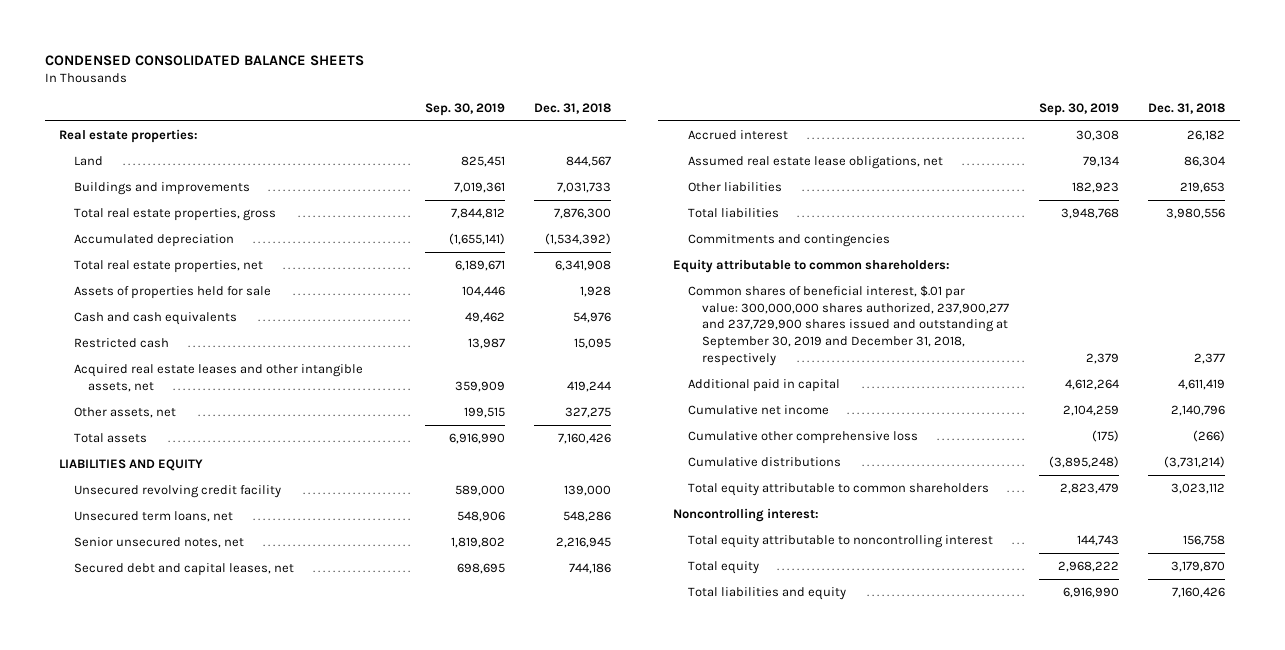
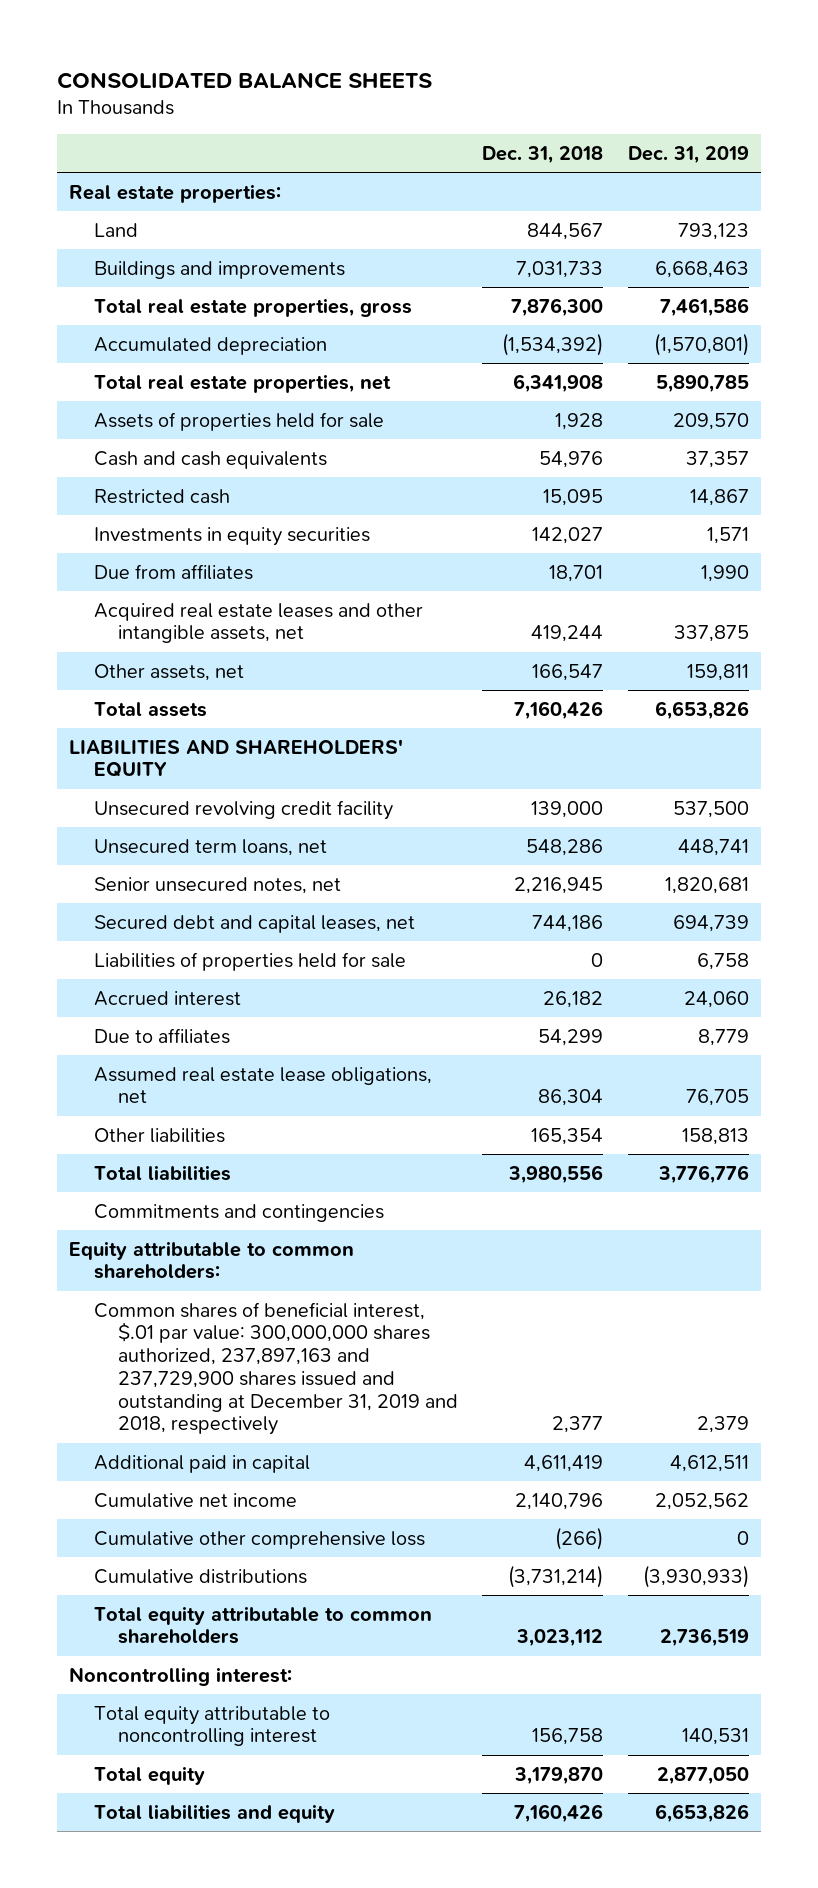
[44,54,364,66] CONDENSED CONSOLIDATED BALANCE SHEETS -> [57,71,433,89] CONSOLIDATED BALANCE SHEETS
[424,102,505,116] Sep. 30, 2019 -> none
none -> [627,145,749,164] Dec. 31, 2019
none -> [93,526,370,546] Investments in equity securities
none -> [93,563,253,580] Due from affiliates
[565,407,612,419] 327,275 -> [532,663,604,681] 166,547
[59,459,204,472] LIABILITIES AND EQUITY -> [69,738,404,778] LIABILITIES AND SHAREHOLDERS' EQUITY
none -> [93,951,406,971] Liabilities of properties held for sale
none -> [93,1027,230,1044] Due to affiliates
[1180,182,1226,194] 219,653 -> [531,1127,604,1145] 165,354
[687,285,1010,366] Common shares of beneficial interest, $.01 par value: 300,000,000 shares authorized, 237,900,277 and 237,729,900 shares issued and outstanding at September 30, 2019 and December 31, 2018, respectively -> [93,1301,459,1436] Common shares of beneficial interest, $.01 par value: 300,000,000 shares authorized, 237,897,163 and 237,729,900 shares issued and outstanding at December 31, 2019 and 2018, respectively

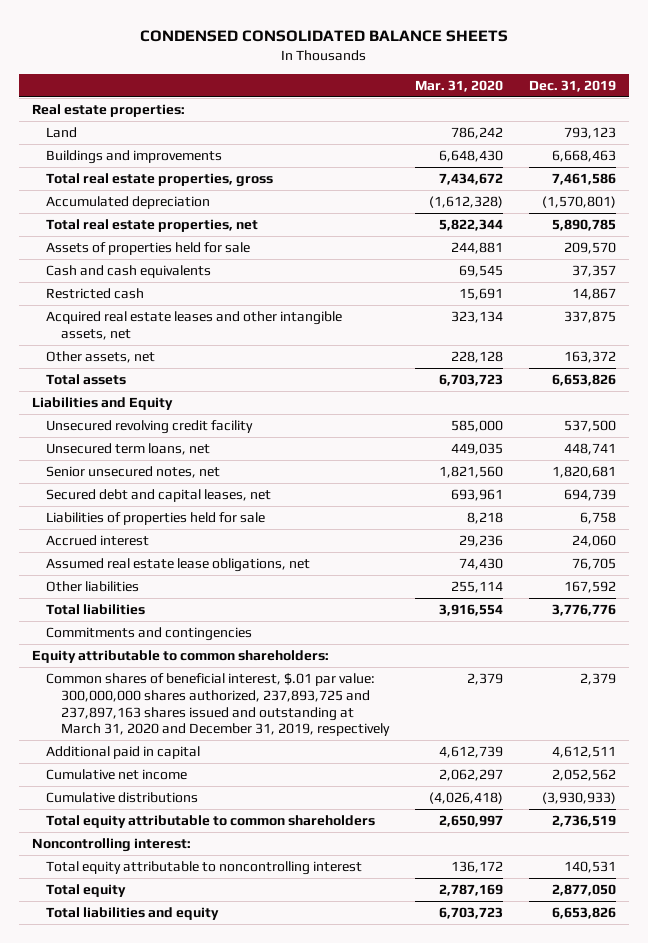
[57,71,433,89] CONSOLIDATED BALANCE SHEETS -> [139,29,508,42] CONDENSED CONSOLIDATED BALANCE SHEETS
[482,145,604,164] Dec. 31, 2018 -> none
none -> [414,79,503,92] Mar. 31, 2020
[93,526,370,546] Investments in equity securities -> none
[93,563,253,580] Due from affiliates -> none
[686,663,749,681] 159,811 -> [563,351,616,364] 163,372
[69,738,404,778] LIABILITIES AND SHAREHOLDERS' EQUITY -> [31,397,173,411] Liabilities and Equity
[93,1027,230,1044] Due to affiliates -> none
[681,1127,749,1145] 158,813 -> [563,581,616,594] 167,592
[93,1301,459,1436] Common shares of beneficial interest, $.01 par value: 300,000,000 shares authorized, 237,897,163 and 237,729,900 shares issued and outstanding at December 31, 2019 and 2018, respectively -> [46,673,390,737] Common shares of beneficial interest, $.01 par value: 300,000,000 shares authorized, 237,893,725 and 237,897,163 shares issued and outstanding at March 31, 2020 and December 31, 2019, respectively
[93,1530,425,1549] Cumulative other comprehensive loss -> none

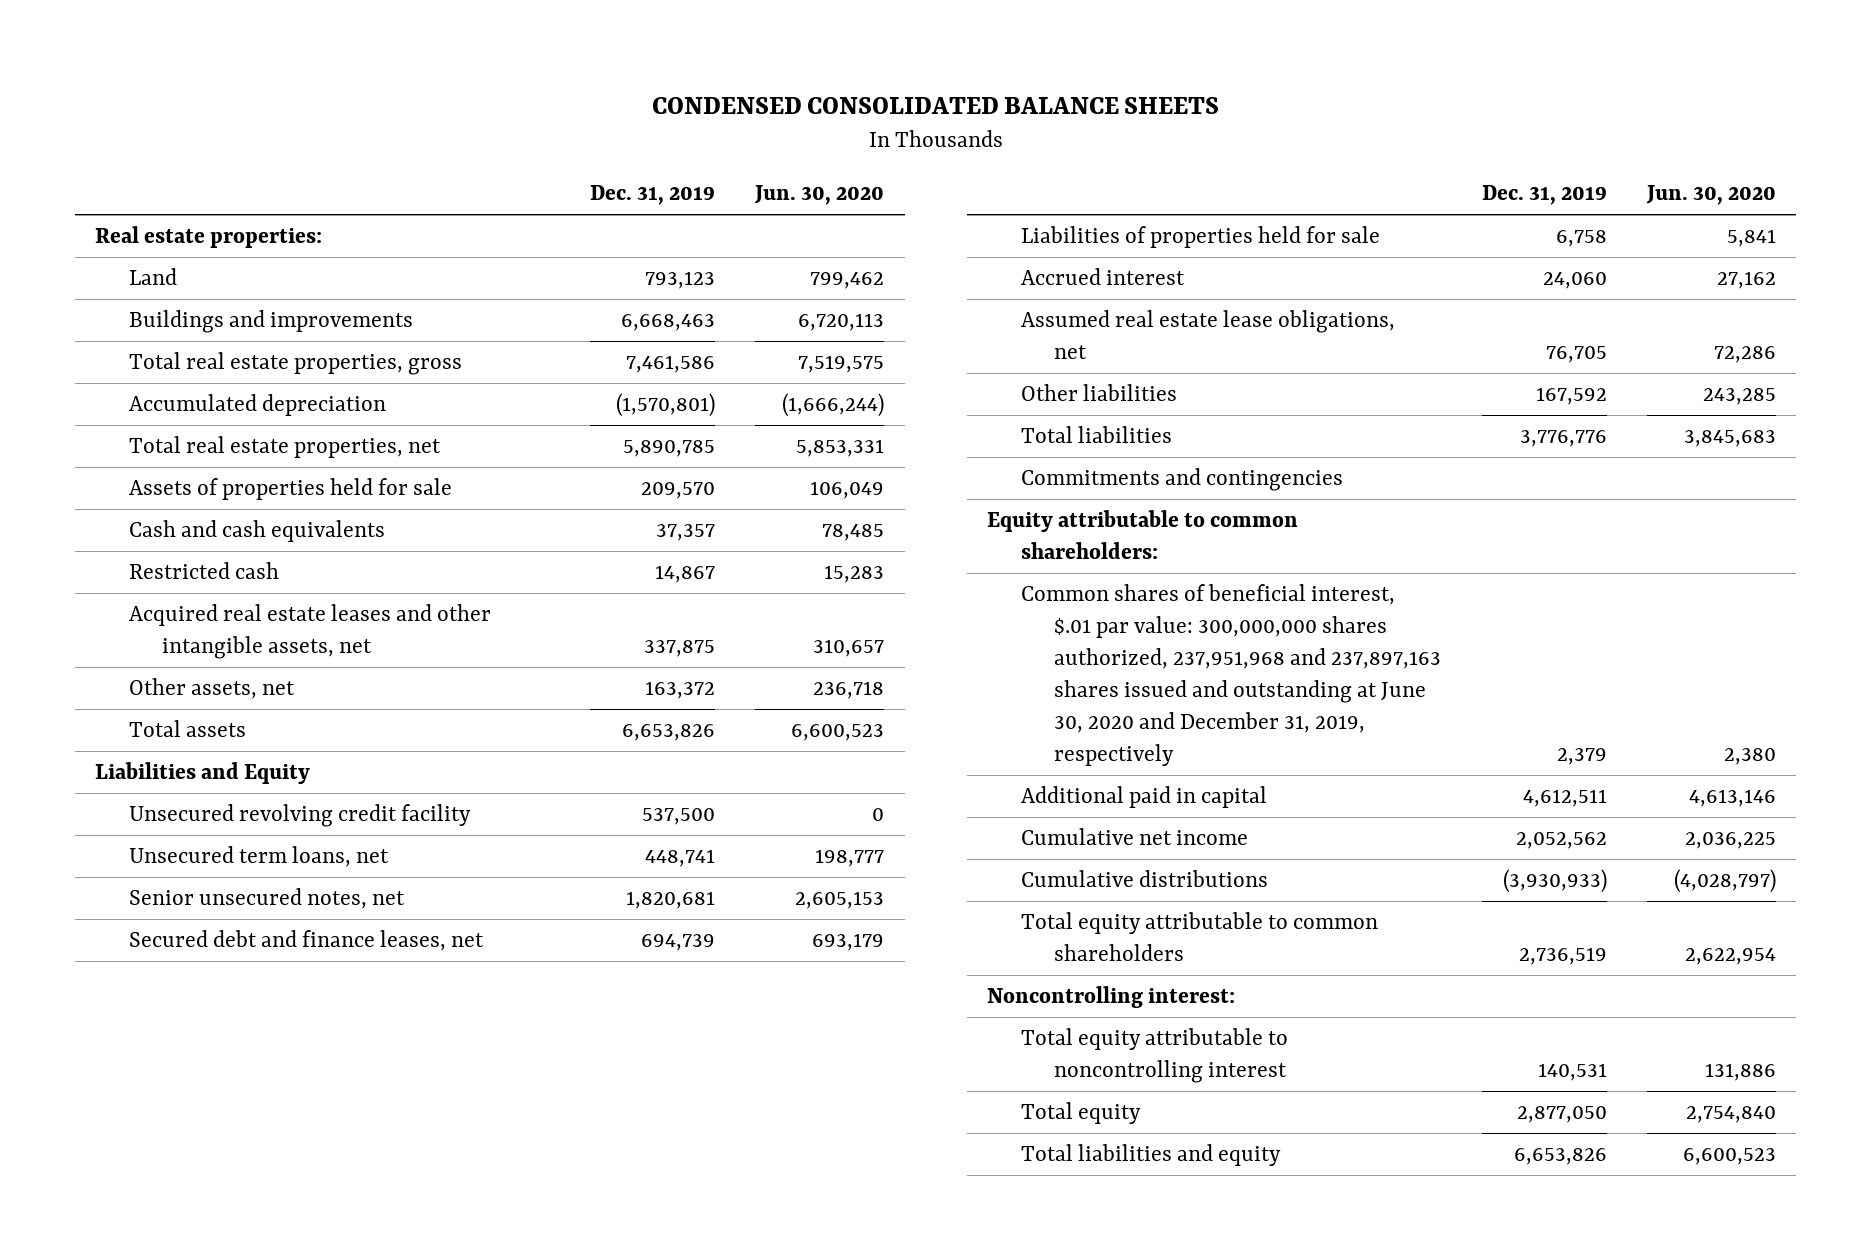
[414,79,503,92] Mar. 31, 2020 -> none
none -> [754,185,885,206] Jun. 30, 2020
[46,489,272,503] Secured debt and capital leases, net -> [128,930,484,952] Secured debt and finance leases, net
[46,673,390,737] Common shares of beneficial interest, $.01 par value: 300,000,000 shares authorized, 237,893,725 and 237,897,163 shares issued and outstanding at March 31, 2020 and December 31, 2019, respectively -> [1020,584,1442,766] Common shares of beneficial interest, $.01 par value: 300,000,000 shares authorized, 237,951,968 and 237,897,163 shares issued and outstanding at June 30, 2020 and December 31, 2019, respectively

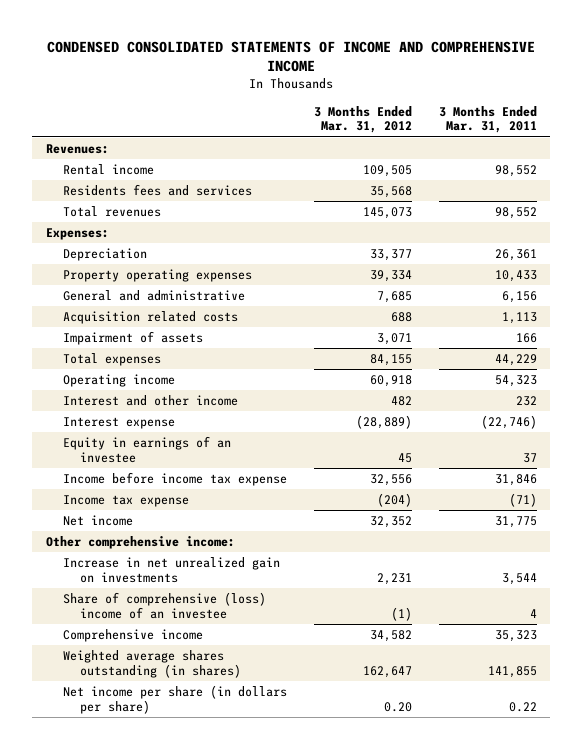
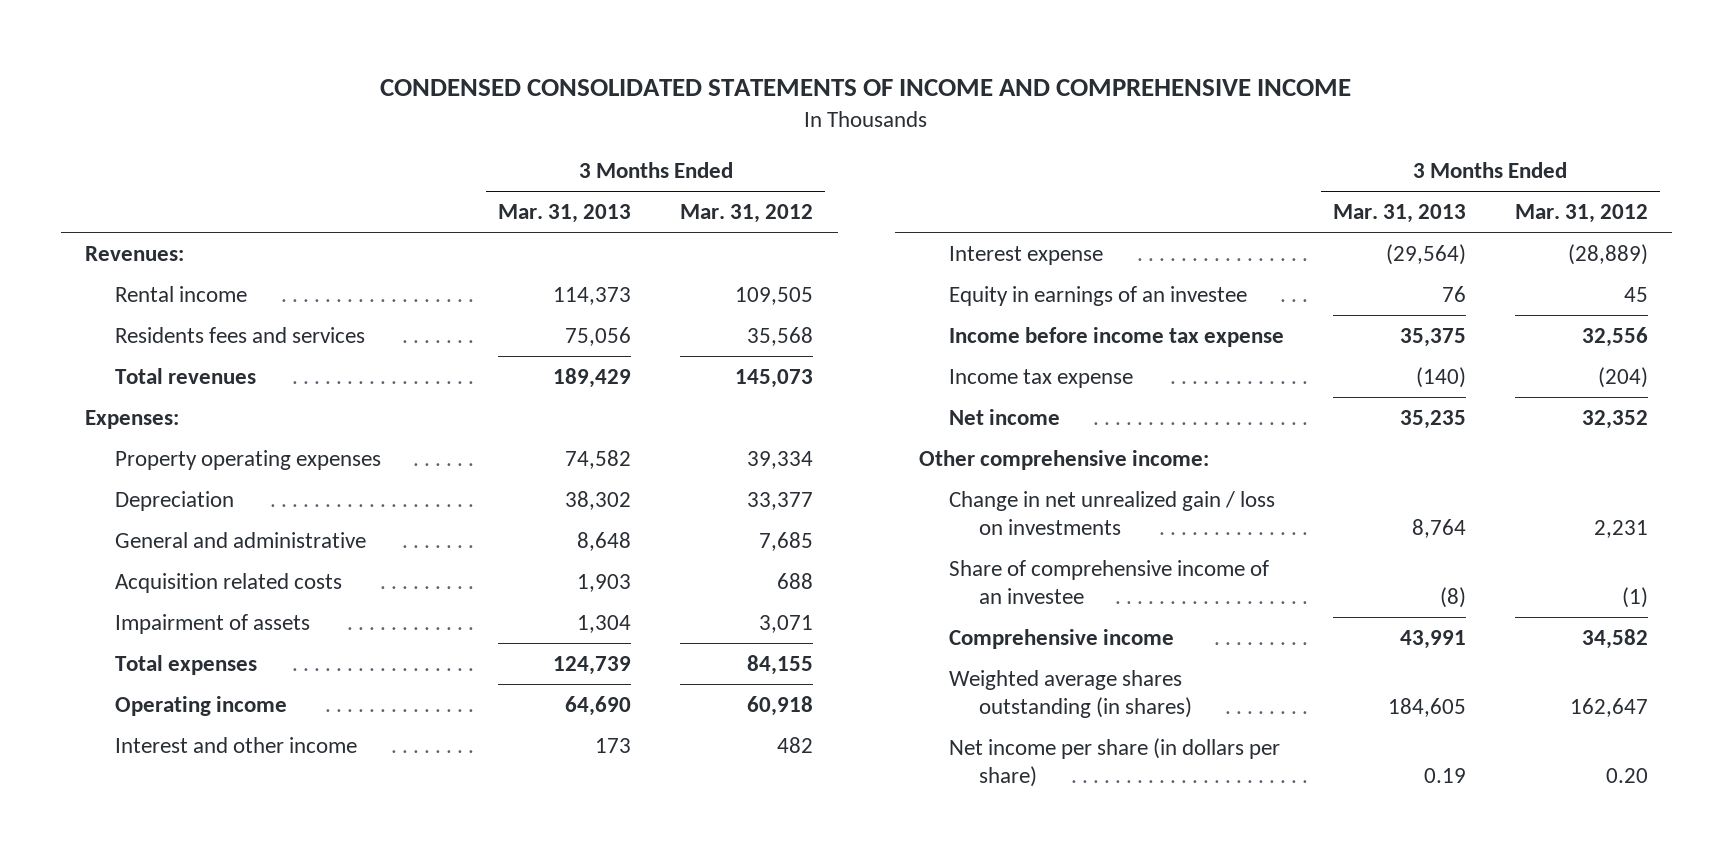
[438,105,537,134] 3 Months Ended Mar. 31, 2011 -> none
none -> [498,204,632,224] Mar. 31, 2013
[62,247,147,261] Depreciation -> [114,490,234,511] Depreciation
[62,556,280,583] Increase in net unrealized gain on investments -> [949,490,1276,536] Change in net unrealized gain / loss on investments
[62,591,266,619] Share of comprehensive (loss) income of an investee -> [949,559,1270,605] Share of comprehensive income of an investee

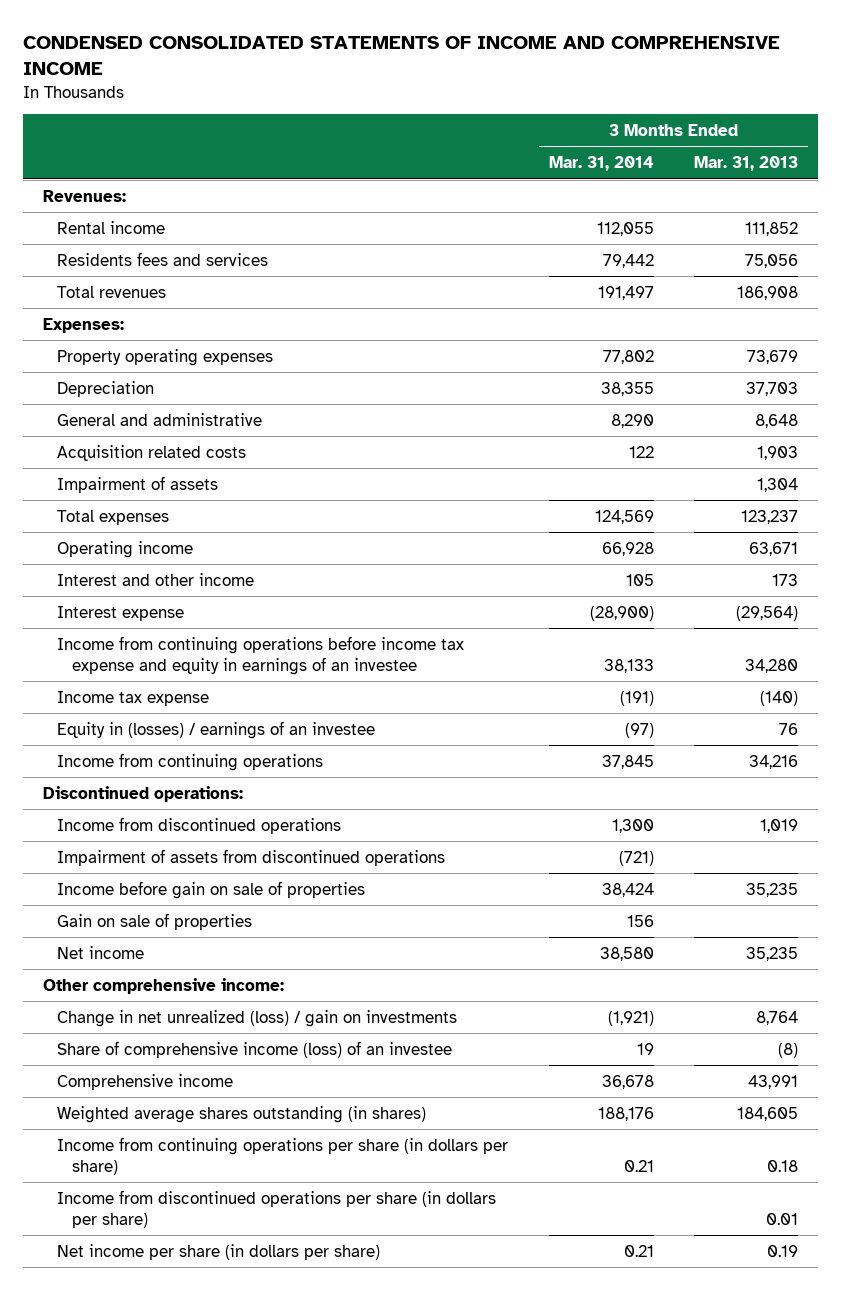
[680,204,814,224] Mar. 31, 2012 -> none
none -> [548,156,654,172] Mar. 31, 2014
[553,286,632,305] 114,373 -> [745,221,799,236] 111,852
[553,367,632,388] 189,429 -> [737,285,799,300] 186,908
[565,449,632,469] 74,582 -> [747,349,799,364] 73,679
[565,490,632,510] 38,302 -> [746,381,799,396] 37,703
[553,655,632,675] 124,739 -> [741,509,799,524] 123,237
[565,695,632,716] 64,690 -> [749,541,799,556] 63,671
[949,285,1248,306] Equity in earnings of an investee -> none
[949,326,1285,347] Income before income tax expense -> none
none -> [57,635,465,675] Income from continuing operations before income tax expense and equity in earnings of an investee
none -> [57,720,376,739] Equity in (losses) / earnings of an investee
none -> [57,752,324,771] Income from continuing operations
none -> [43,785,244,802] Discontinued operations:
none -> [57,816,342,834] Income from discontinued operations
none -> [57,848,446,866] Impairment of assets from discontinued operations
none -> [57,880,366,899] Income before gain on sale of properties
none -> [57,912,253,930] Gain on sale of properties
[949,490,1276,536] Change in net unrealized gain / loss on investments -> [57,1009,458,1027] Change in net unrealized (loss) / gain on investments
[949,559,1270,605] Share of comprehensive income of an investee -> [57,1040,453,1058] Share of comprehensive income (loss) of an investee
none -> [57,1136,509,1175] Income from continuing operations per share (in dollars per share)
none -> [57,1189,497,1228] Income from discontinued operations per share (in dollars per share)

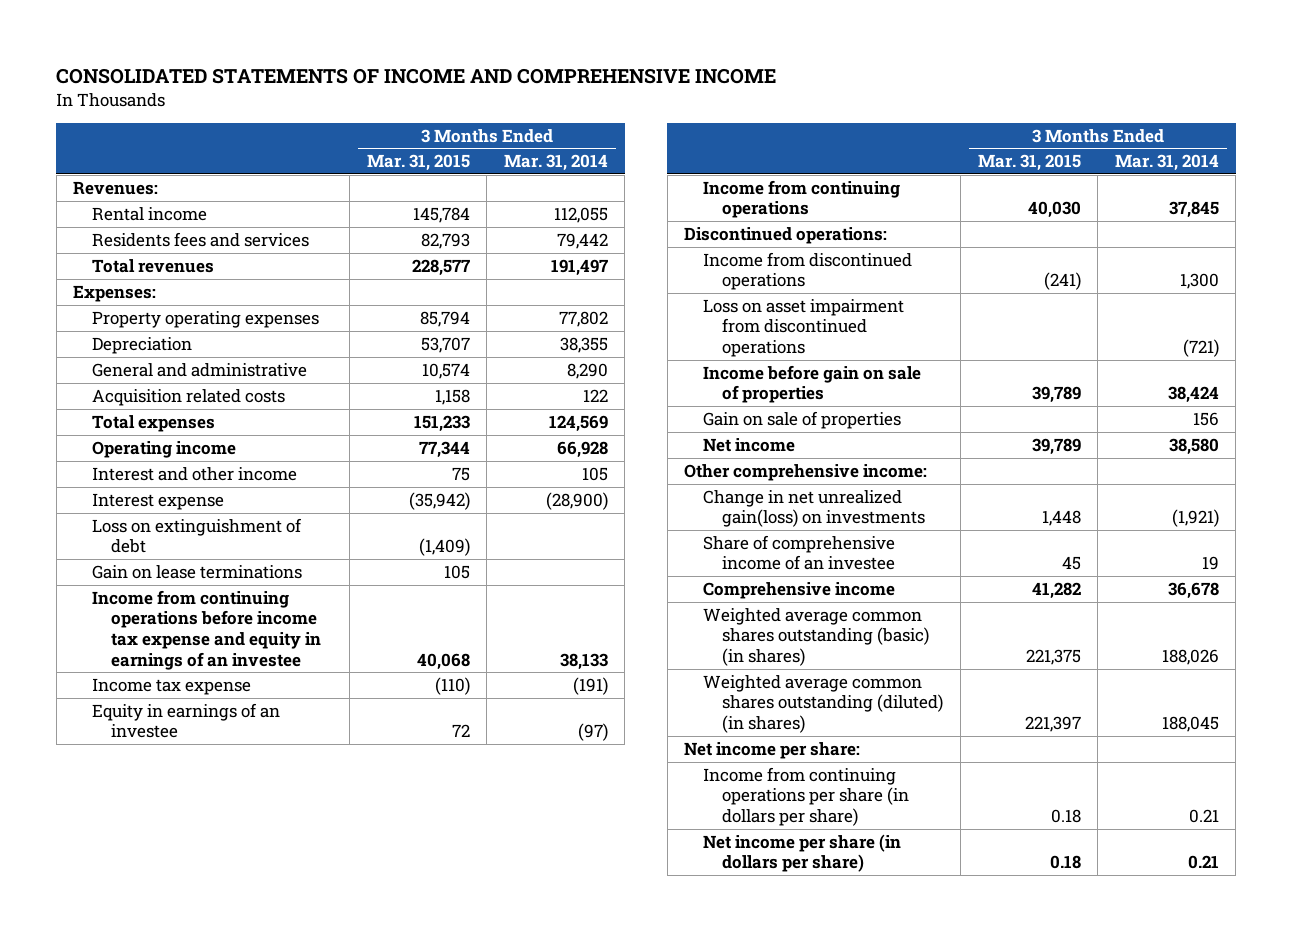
[22,36,780,76] CONDENSED CONSOLIDATED STATEMENTS OF INCOME AND COMPREHENSIVE INCOME -> [56,67,777,84] CONSOLIDATED STATEMENTS OF INCOME AND COMPREHENSIVE INCOME
[694,156,799,172] Mar. 31, 2013 -> none
none -> [366,154,470,172] Mar. 31, 2015
[57,475,219,493] Impairment of assets -> none
none -> [92,517,303,554] Loss on extinguishment of debt
none -> [92,564,303,579] Gain on lease terminations
[57,720,376,739] Equity in (losses) / earnings of an investee -> [92,702,281,739] Equity in earnings of an investee
[57,848,446,866] Impairment of assets from discontinued operations -> [703,298,905,357] Loss on asset impairment from discontinued operations
[57,1009,458,1027] Change in net unrealized (loss) / gain on investments -> [703,489,926,528] Change in net unrealized gain(loss) on investments
[57,1040,453,1058] Share of comprehensive income (loss) of an investee -> [703,534,896,571] Share of comprehensive income of an investee
[57,1105,427,1123] Weighted average shares outstanding (in shares) -> [703,607,930,666] Weighted average common shares outstanding (basic) (in shares)
[597,1106,654,1121] 188,176 -> [1161,648,1219,665] 188,026
none -> [703,674,944,733] Weighted average common shares outstanding (diluted) (in shares)
none -> [684,741,861,759] Net income per share:
[57,1189,497,1228] Income from discontinued operations per share (in dollars per share) -> none

